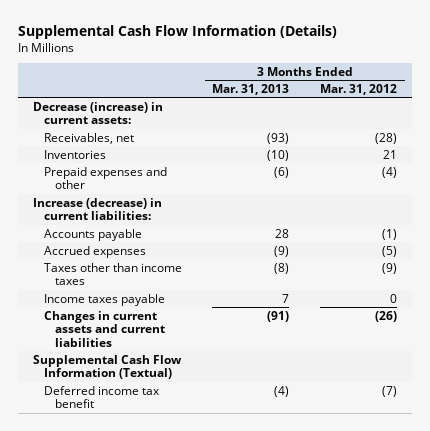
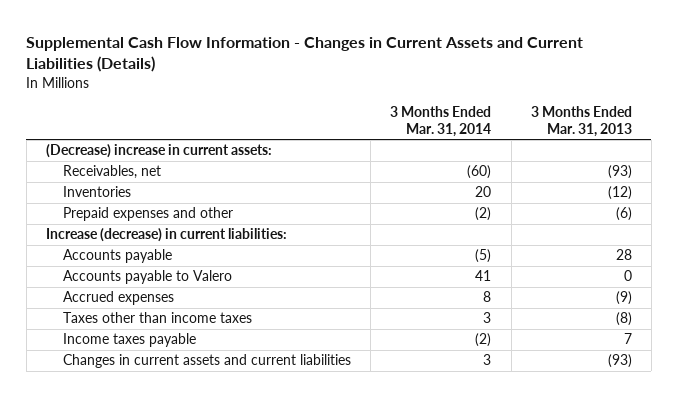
[17,24,337,39] Supplemental Cash Flow Information (Details) -> [26,36,584,72] Supplemental Cash Flow Information - Changes in Current Assets and Current Liabilities (Details)
[320,83,398,95] Mar. 31, 2012 -> none
none -> [390,105,492,137] 3 Months Ended Mar. 31, 2014
[32,101,163,125] Decrease (increase) in current assets: -> [45,144,272,159] (Decrease) increase in current assets:
[267,149,290,161] (10) -> [607,186,632,201] (12)
none -> [63,270,233,285] Accounts payable to Valero
[32,354,182,380] Supplemental Cash Flow Information (Textual) -> none
[43,385,160,409] Deferred income tax benefit -> none
[267,310,290,322] (91) -> [607,354,632,369] (93)

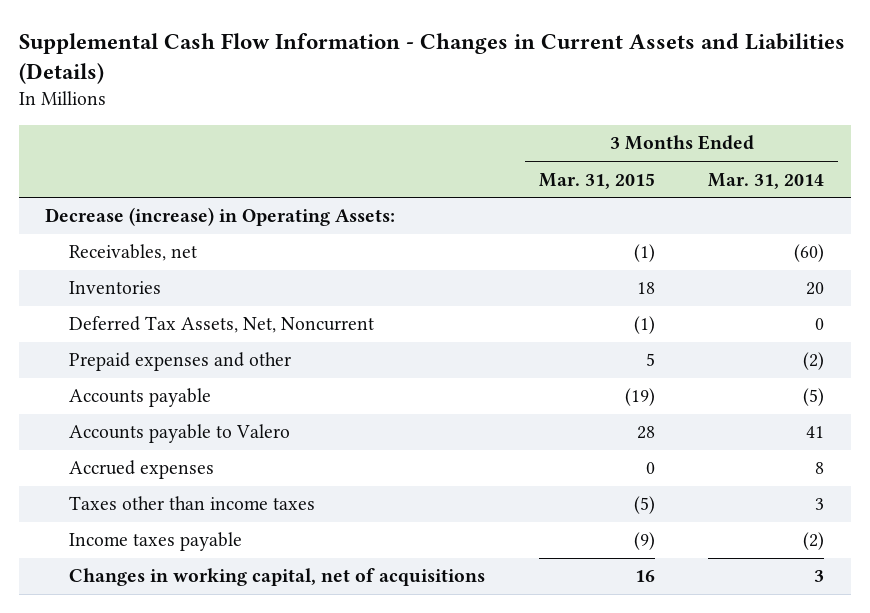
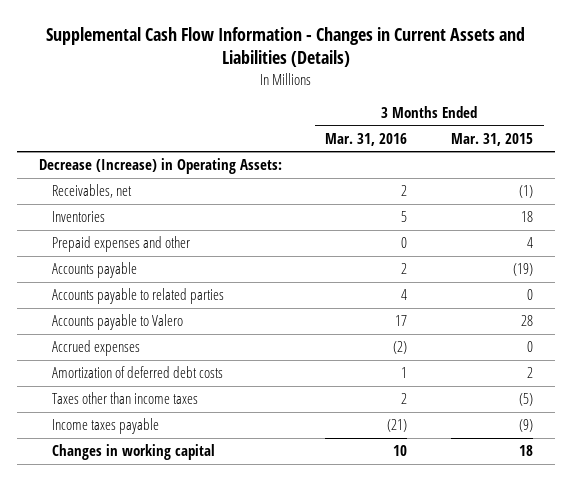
[708,172,825,189] Mar. 31, 2014 -> none
none -> [325,132,408,146] Mar. 31, 2016
[45,207,396,227] Decrease (increase) in Operating Assets: -> [38,158,282,175] Decrease (Increase) in Operating Assets:
[69,316,375,334] Deferred Tax Assets, Net, Noncurrent -> none
[645,353,655,367] 5 -> [527,237,534,249] 4
none -> [52,288,225,305] Accounts payable to related parties
none -> [52,366,224,379] Amortization of deferred debt costs
[69,568,486,587] Changes in working capital, net of acquisitions -> [52,444,216,461] Changes in working capital
[634,570,655,583] 16 -> [519,445,534,457] 18

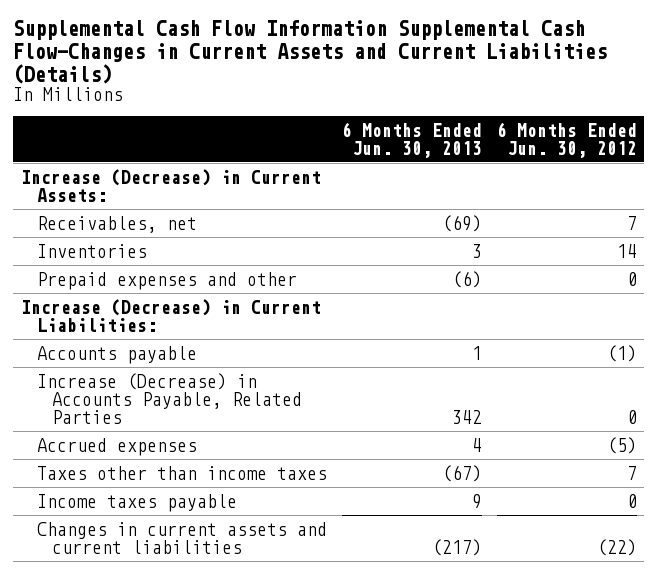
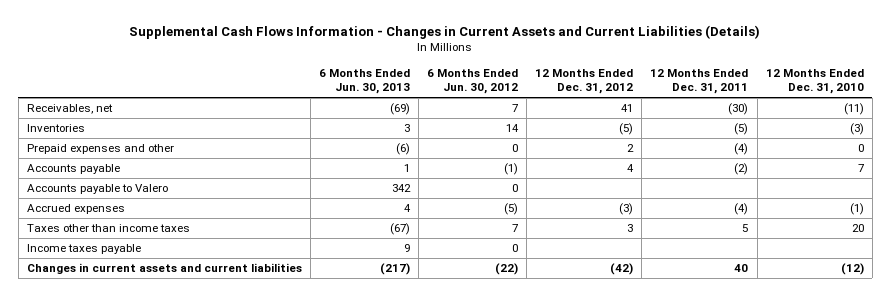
[13,20,608,84] Supplemental Cash Flow Information Supplemental Cash Flow-Changes in Current Assets and Current Liabilities (Details) -> [129,24,761,39] Supplemental Cash Flows Information - Changes in Current Assets and Current Liabilities (Details)
none -> [535,69,634,95] 12 Months Ended Dec. 31, 2012
none -> [650,69,749,95] 12 Months Ended Dec. 31, 2011
none -> [765,69,864,95] 12 Months Ended Dec. 31, 2010
[20,168,321,202] Increase (Decrease) in Current Assets: -> none
[20,298,321,332] Increase (Decrease) in Current Liabilities: -> none
[36,372,303,424] Increase (Decrease) in Accounts Payable, Related Parties -> [26,184,168,195] Accounts payable to Valero

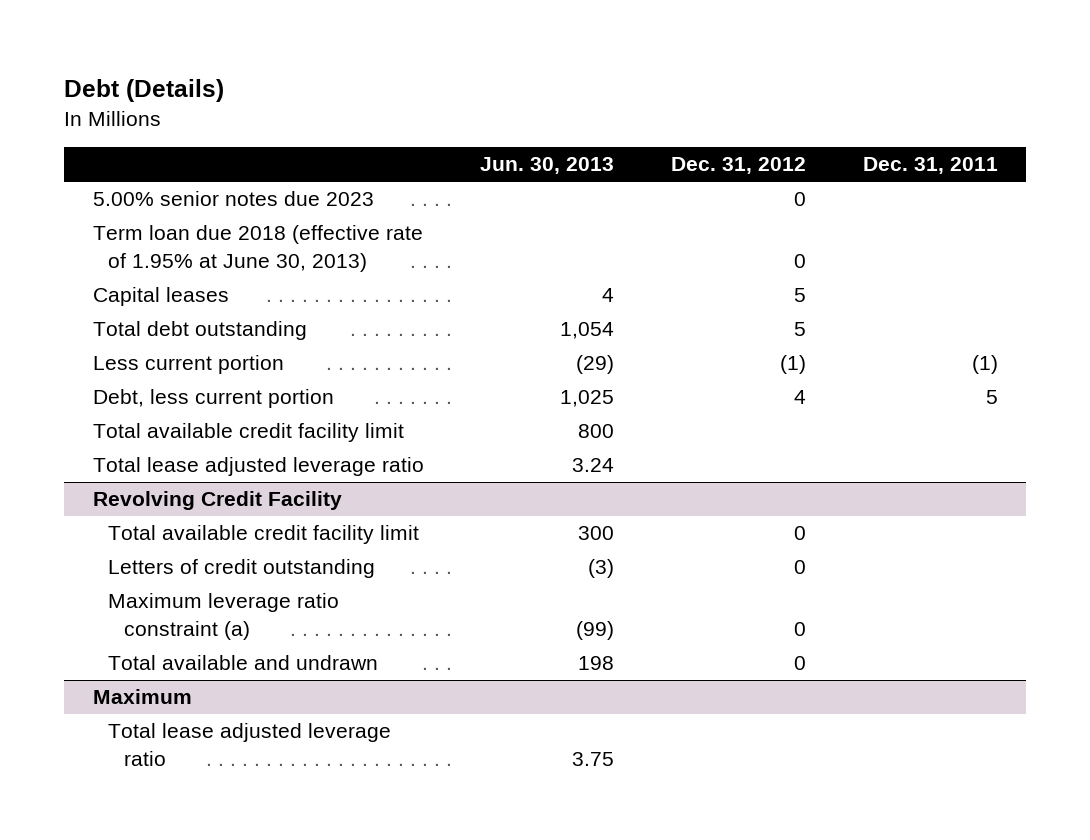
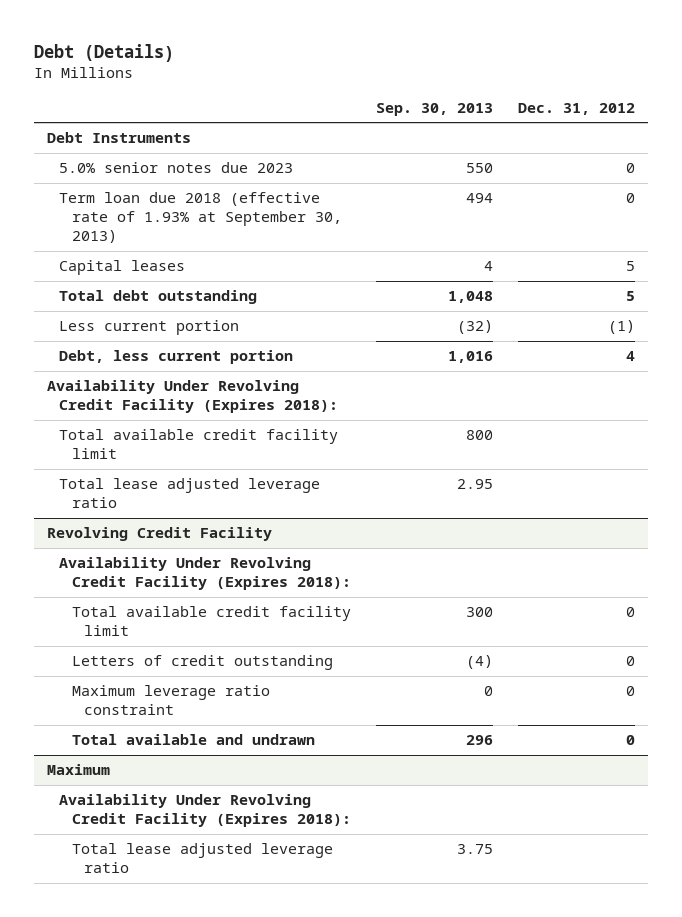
[480,157,615,175] Jun. 30, 2013 -> none
[862,157,998,175] Dec. 31, 2011 -> none
none -> [376,102,494,116] Sep. 30, 2013
none -> [46,132,191,144] Debt Instruments
[92,191,374,207] 5.00% senior notes due 2023 -> [59,162,294,174] 5.0% senior notes due 2023
[92,225,423,272] Term loan due 2018 (effective rate of 1.95% at June 30, 2013) -> [59,192,342,244] Term loan due 2018 (effective rate of 1.93% at September 30, 2013)
none -> [46,380,339,414] Availability Under Revolving Credit Facility (Expires 2018):
none -> [59,557,351,591] Availability Under Revolving Credit Facility (Expires 2018):
[108,593,340,640] Maximum leverage ratio constraint (a) -> [71,685,270,716] Maximum leverage ratio constraint
none -> [59,794,351,828] Availability Under Revolving Credit Facility (Expires 2018):

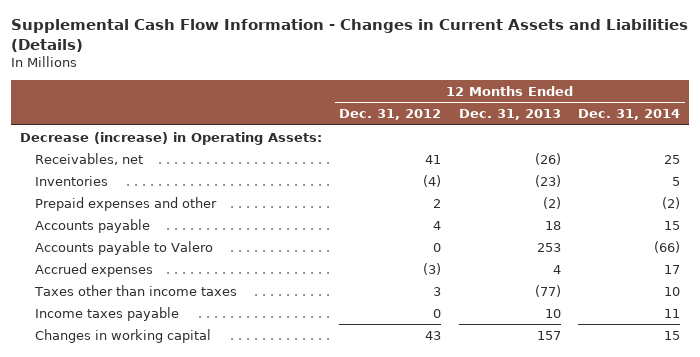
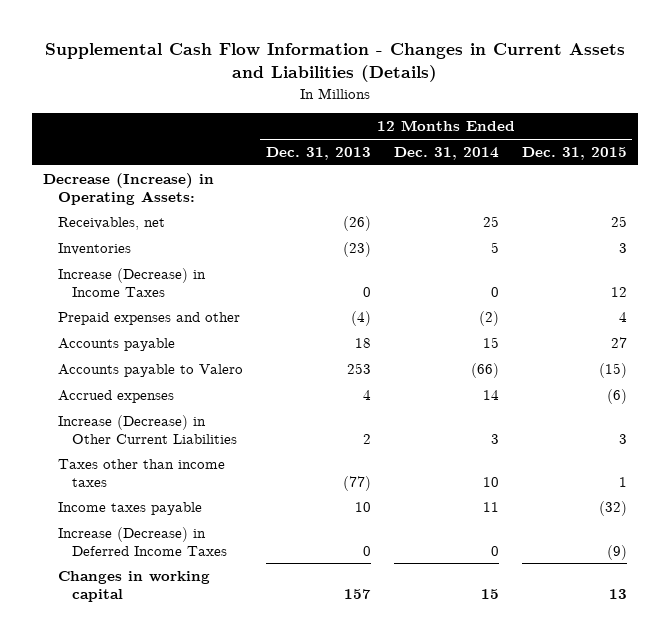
[339,109,442,121] Dec. 31, 2012 -> none
none -> [521,146,627,160] Dec. 31, 2015
[19,131,322,145] Decrease (increase) in Operating Assets: -> [43,172,215,205] Decrease (Increase) in Operating Assets:
none -> [57,267,206,297] Increase (Decrease) in Income Taxes
[542,196,561,209] (2) -> [350,310,371,326] (4)
[664,264,681,274] 17 -> [482,389,499,400] 14
none -> [57,414,238,444] Increase (Decrease) in Other Current Liabilities
none -> [57,526,228,556] Increase (Decrease) in Deferred Income Taxes

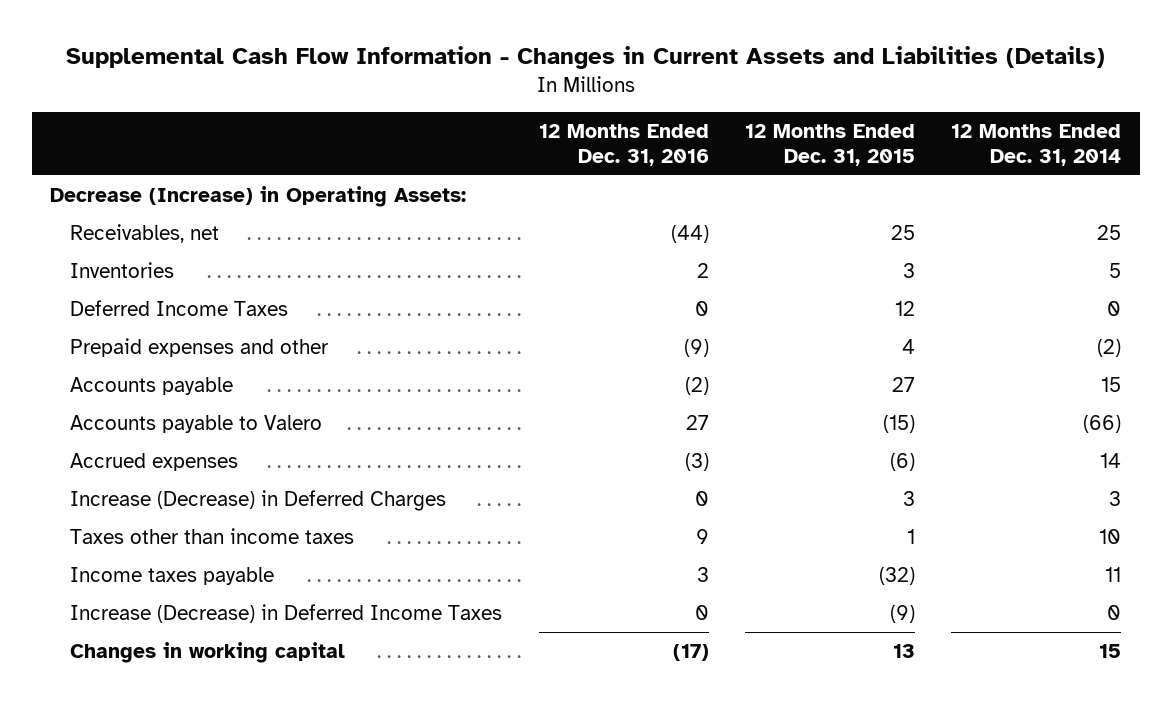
[265,146,371,160] Dec. 31, 2013 -> none
none -> [538,124,709,166] 12 Months Ended Dec. 31, 2016
[57,267,206,297] Increase (Decrease) in Income Taxes -> [70,299,289,316] Deferred Income Taxes
[57,414,238,444] Increase (Decrease) in Other Current Liabilities -> none
none -> [70,489,447,511] Increase (Decrease) in Deferred Charges

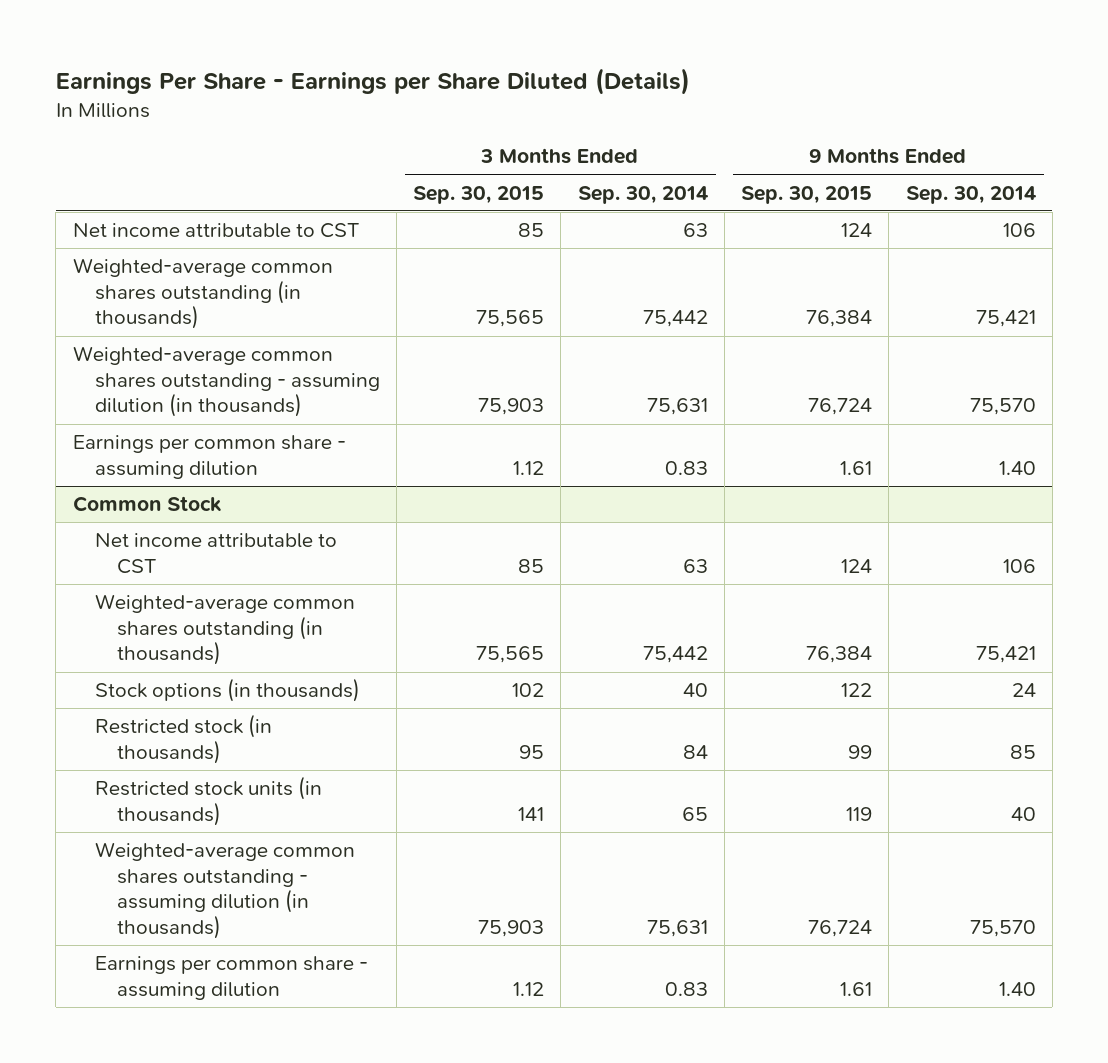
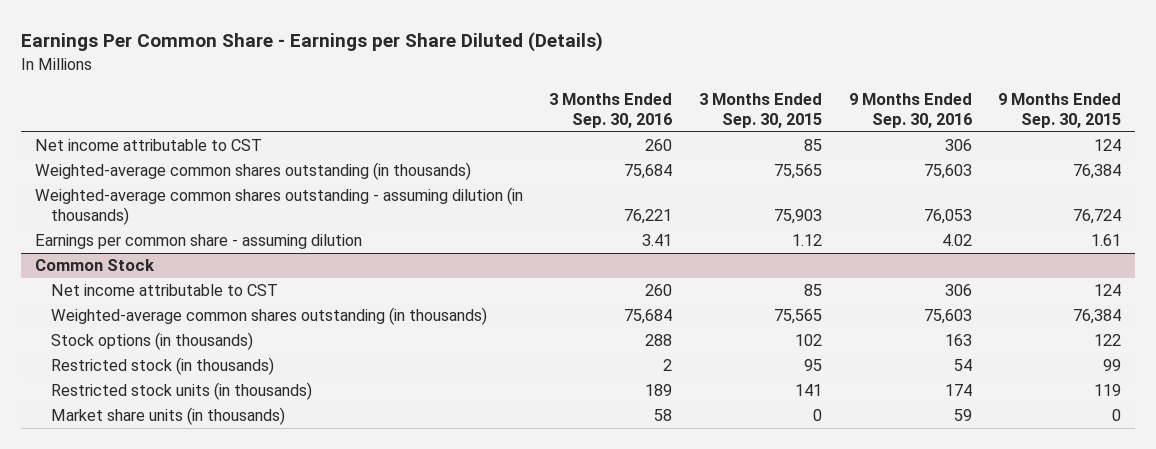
[55,67,690,95] Earnings Per Share - Earnings per Share Diluted (Details) -> [21,32,604,53] Earnings Per Common Share - Earnings per Share Diluted (Details)
[577,185,708,204] Sep. 30, 2014 -> none
[905,185,1036,204] Sep. 30, 2014 -> none
none -> [549,92,673,128] 3 Months Ended Sep. 30, 2016
none -> [848,92,972,128] 9 Months Ended Sep. 30, 2016
[94,842,355,940] Weighted-average common shares outstanding - assuming dilution (in thousands) -> none
[94,956,368,1000] Earnings per common share - assuming dilution -> none
none -> [51,407,286,426] Market share units (in thousands)

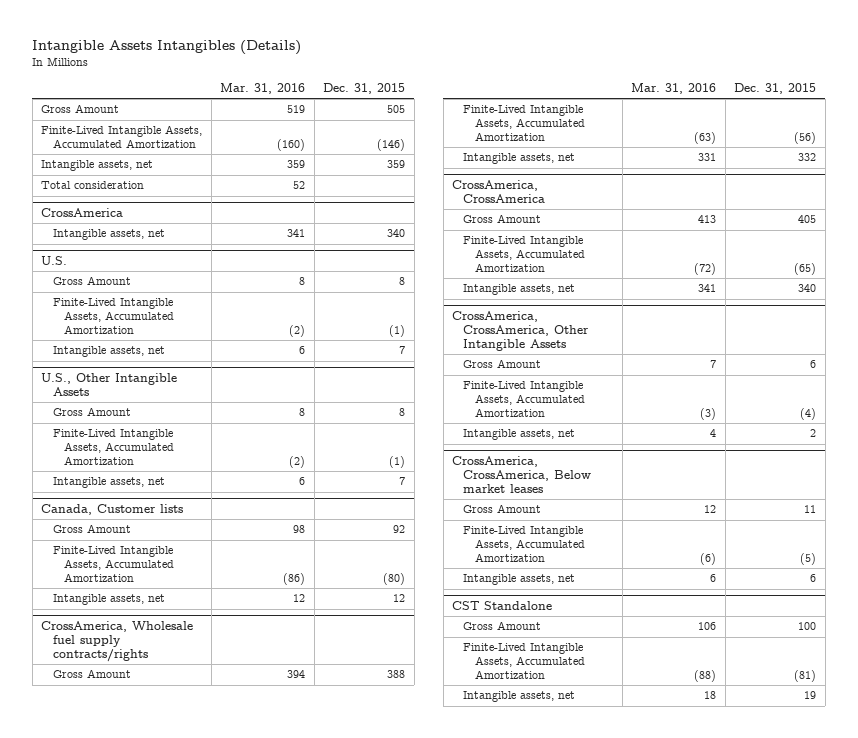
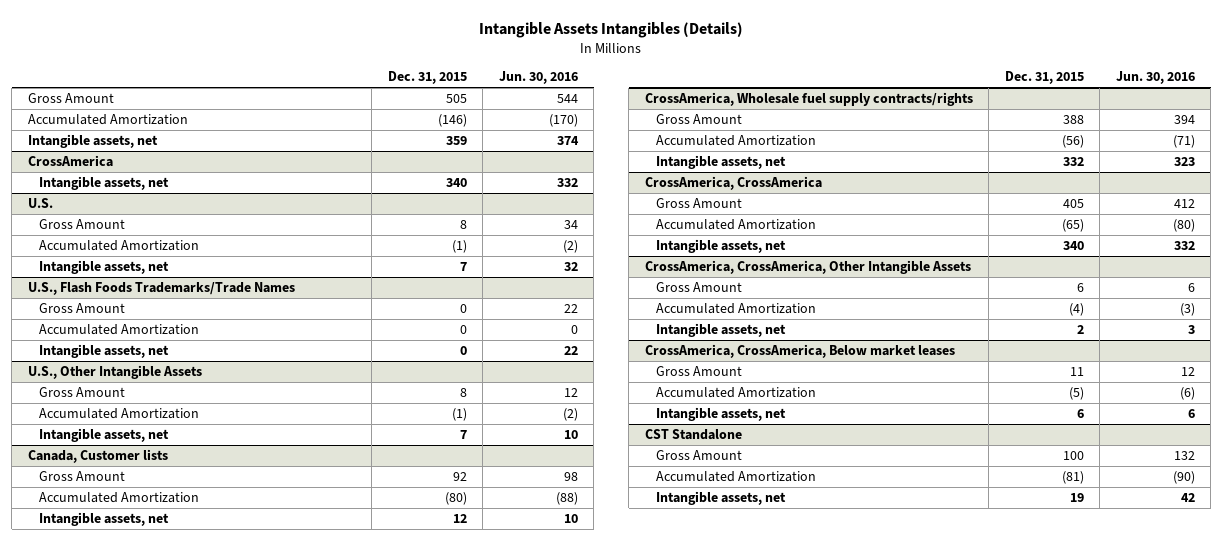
[220,83,306,95] Mar. 31, 2016 -> none
none -> [498,71,578,85] Jun. 30, 2016
[41,125,203,149] Finite-Lived Intangible Assets, Accumulated Amortization -> [27,113,188,125] Accumulated Amortization
[41,181,145,190] Total consideration -> none
[52,298,174,334] Finite-Lived Intangible Assets, Accumulated Amortization -> [39,239,200,251] Accumulated Amortization
none -> [27,281,295,295] U.S., Flash Foods Trademarks/Trade Names
none -> [39,302,126,313] Gross Amount
none -> [39,323,200,335] Accumulated Amortization
none -> [39,343,170,358] Intangible assets, net
[52,429,174,465] Finite-Lived Intangible Assets, Accumulated Amortization -> [39,407,200,419] Accumulated Amortization
[52,546,174,582] Finite-Lived Intangible Assets, Accumulated Amortization -> [39,491,200,503] Accumulated Amortization
[463,105,585,141] Finite-Lived Intangible Assets, Accumulated Amortization -> [656,134,817,146] Accumulated Amortization
[463,236,585,272] Finite-Lived Intangible Assets, Accumulated Amortization -> [656,218,817,230] Accumulated Amortization
[463,381,585,417] Finite-Lived Intangible Assets, Accumulated Amortization -> [656,302,817,314] Accumulated Amortization
[463,526,585,562] Finite-Lived Intangible Assets, Accumulated Amortization -> [656,386,817,398] Accumulated Amortization
[463,643,585,679] Finite-Lived Intangible Assets, Accumulated Amortization -> [656,470,817,482] Accumulated Amortization

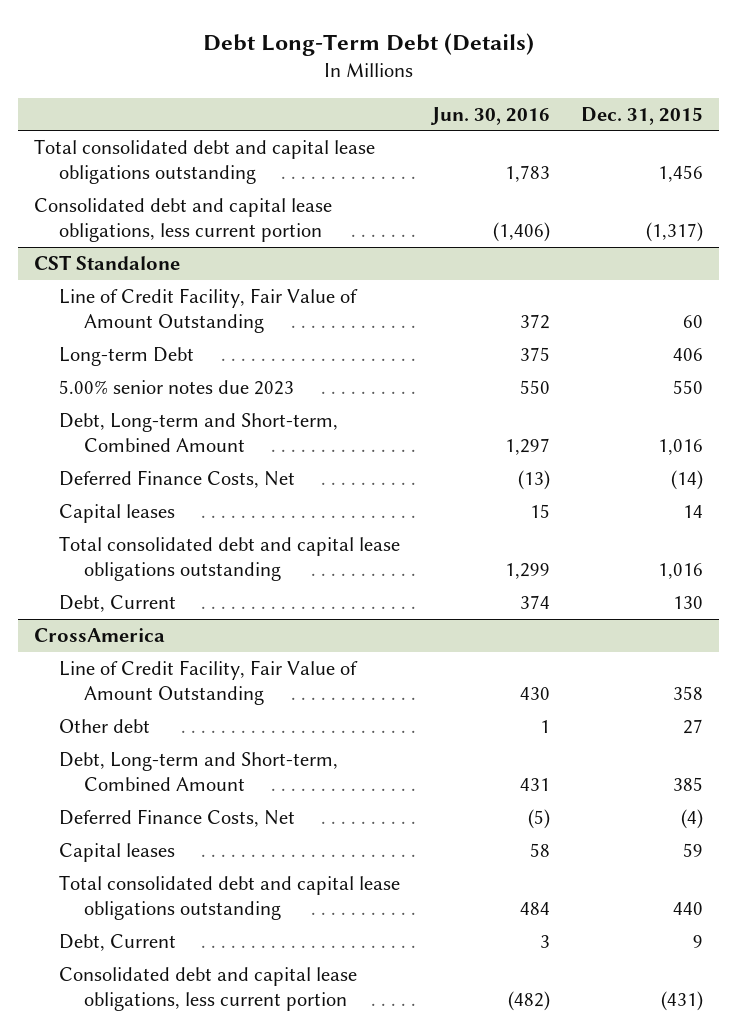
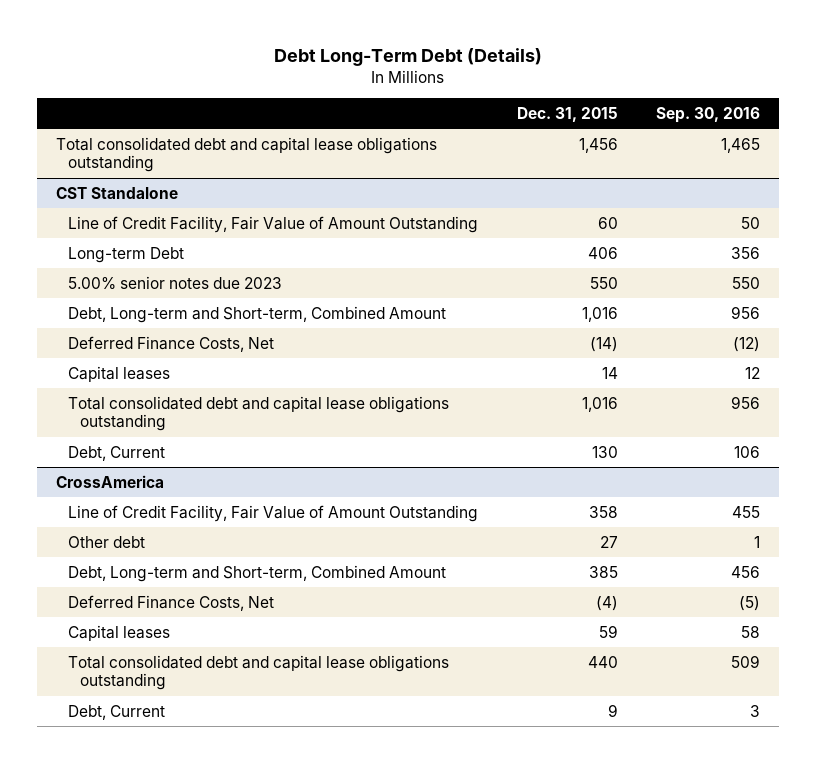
[429,106,550,125] Jun. 30, 2016 -> none
none -> [655,106,760,123] Sep. 30, 2016
[34,197,333,243] Consolidated debt and capital lease obligations, less current portion -> none
[59,966,358,1012] Consolidated debt and capital lease obligations, less current portion -> none

